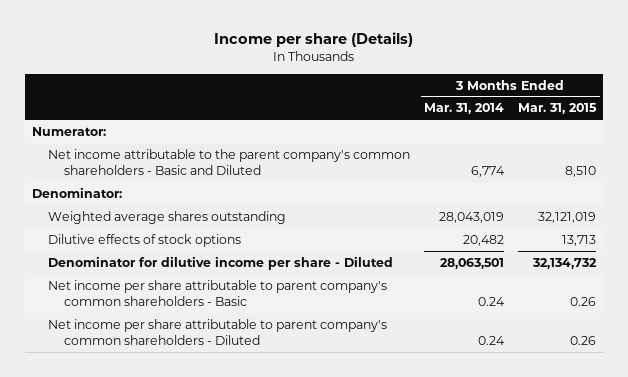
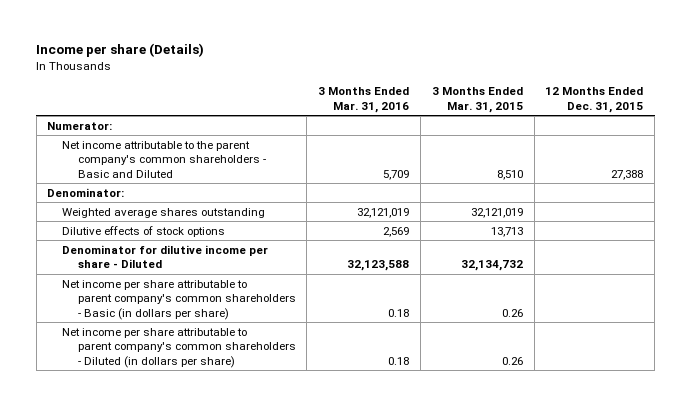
[424,103,505,115] Mar. 31, 2014 -> none
none -> [318,87,410,113] 3 Months Ended Mar. 31, 2016
none -> [545,87,644,113] 12 Months Ended Dec. 31, 2015
[48,279,388,306] Net income per share attributable to parent company's common shareholders - Basic -> [62,279,296,321] Net income per share attributable to parent company's common shareholders - Basic (in dollars per share)
[48,318,388,345] Net income per share attributable to parent company's common shareholders - Diluted -> [62,327,296,369] Net income per share attributable to parent company's common shareholders - Diluted (in dollars per share)

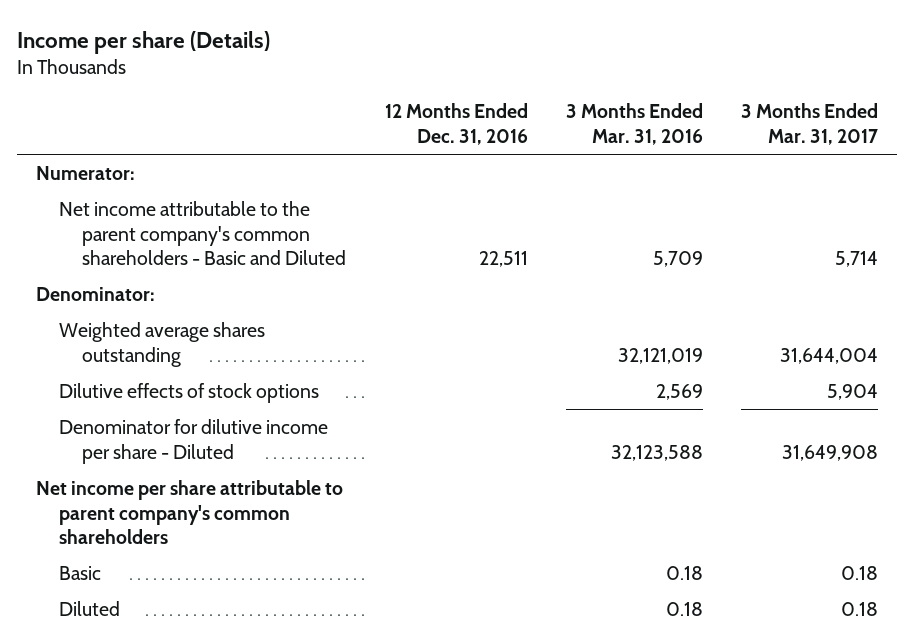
[431,87,523,113] 3 Months Ended Mar. 31, 2015 -> none
[545,87,644,113] 12 Months Ended Dec. 31, 2015 -> none
none -> [384,103,528,146] 12 Months Ended Dec. 31, 2016
none -> [740,103,878,146] 3 Months Ended Mar. 31, 2017
none -> [36,479,344,545] Net income per share attributable to parent company's common shareholders
[62,279,296,321] Net income per share attributable to parent company's common shareholders - Basic (in dollars per share) -> [59,565,102,580] Basic
[62,327,296,369] Net income per share attributable to parent company's common shareholders - Diluted (in dollars per share) -> [59,600,121,616] Diluted

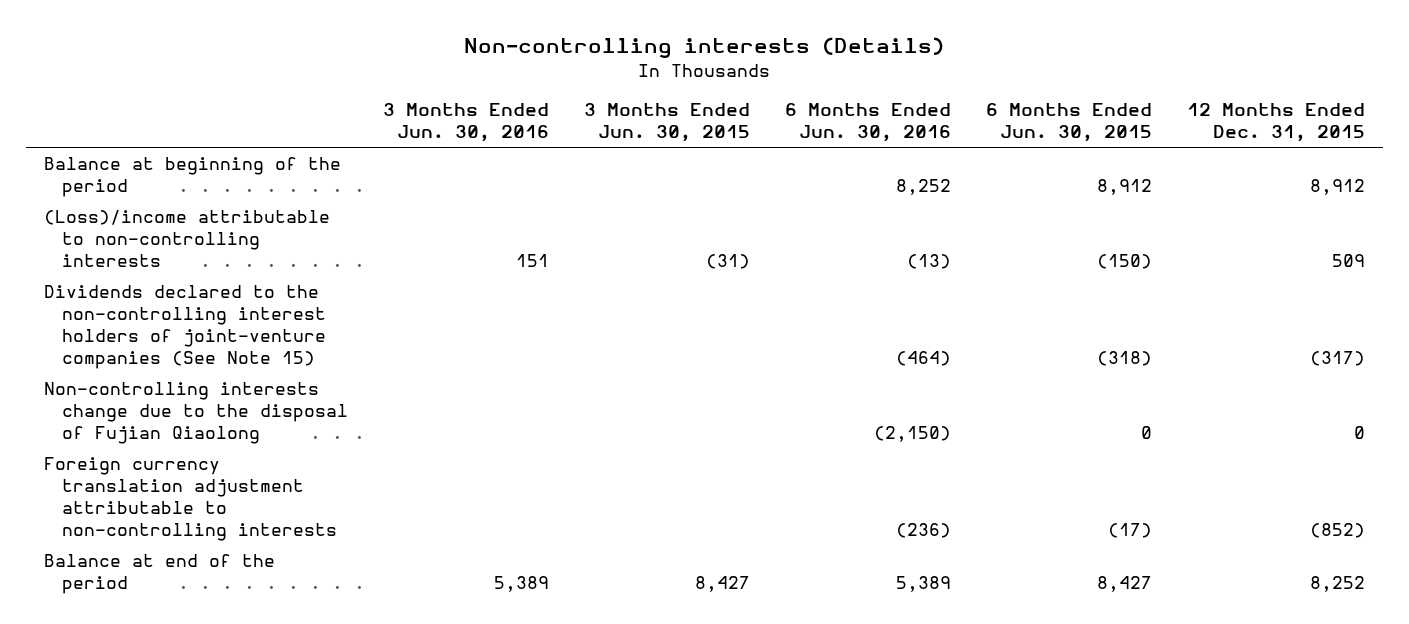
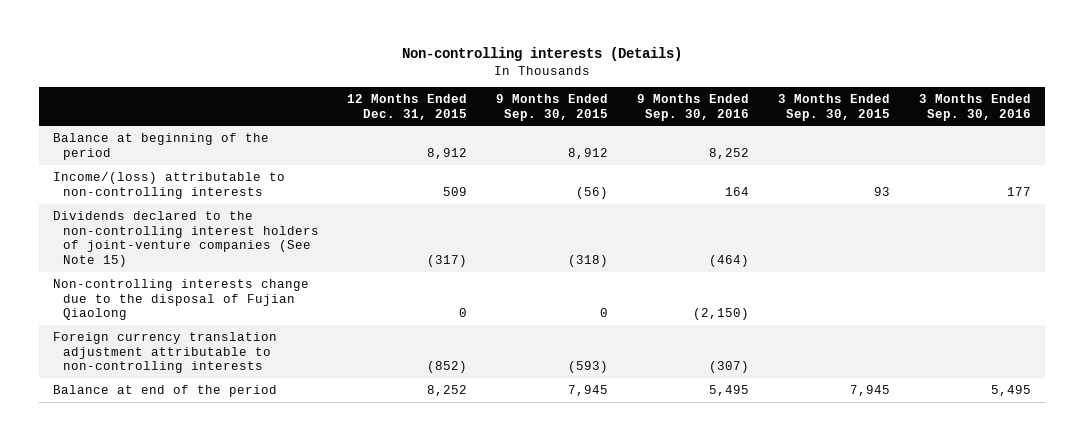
[382,103,549,143] 3 Months Ended Jun. 30, 2016 -> none
[584,103,751,143] 3 Months Ended Jun. 30, 2015 -> none
[785,103,952,143] 6 Months Ended Jun. 30, 2016 -> none
[986,103,1153,143] 6 Months Ended Jun. 30, 2015 -> none
none -> [496,94,609,121] 9 Months Ended Sep. 30, 2015
none -> [637,94,750,121] 9 Months Ended Sep. 30, 2016
none -> [777,94,890,121] 3 Months Ended Sep. 30, 2015
none -> [918,94,1031,121] 3 Months Ended Sep. 30, 2016
[43,210,330,268] (Loss)/income attributable to non-controlling interests -> [53,172,286,199] Income/(loss) attributable to non-controlling interests

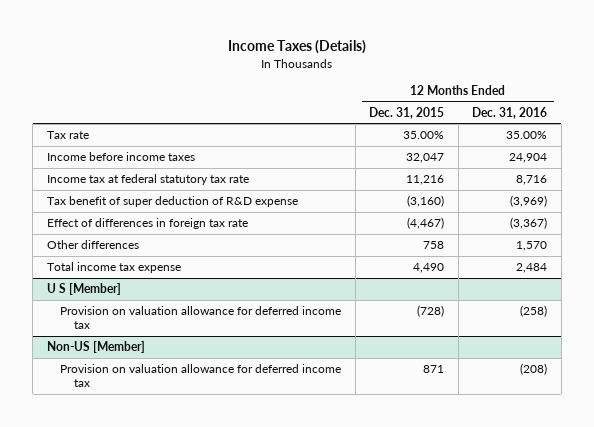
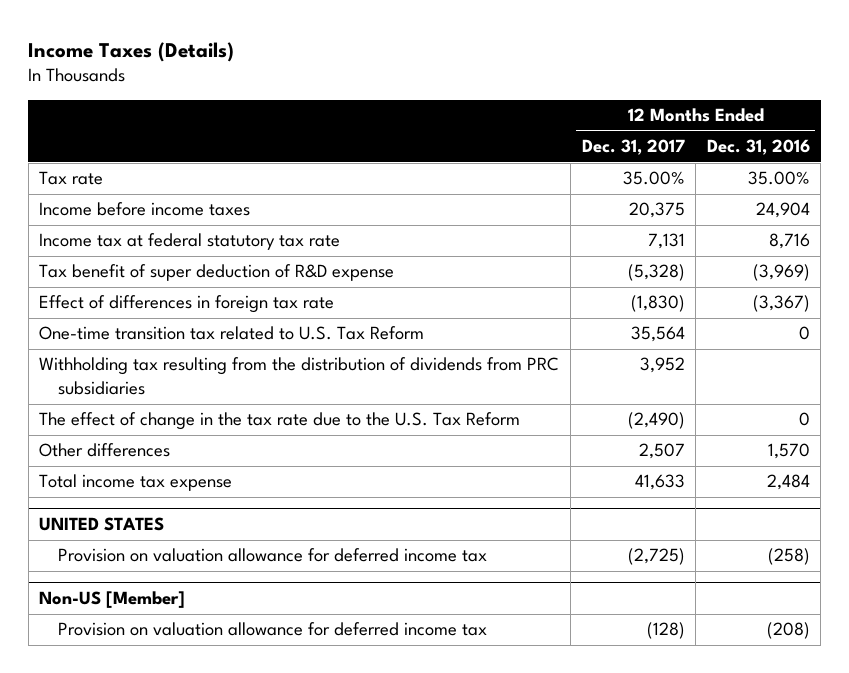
[369,106,445,119] Dec. 31, 2015 -> none
none -> [581,139,685,156] Dec. 31, 2017
none -> [39,326,425,341] One-time transition tax related to U.S. Tax Reform
none -> [39,357,560,396] Withholding tax resulting from the distribution of dividends from PRC subsidiaries
none -> [39,412,521,431] The effect of change in the tax rate due to the U.S. Tax Reform
[46,283,121,296] U S [Member] -> [39,517,165,532] UNITED STATES

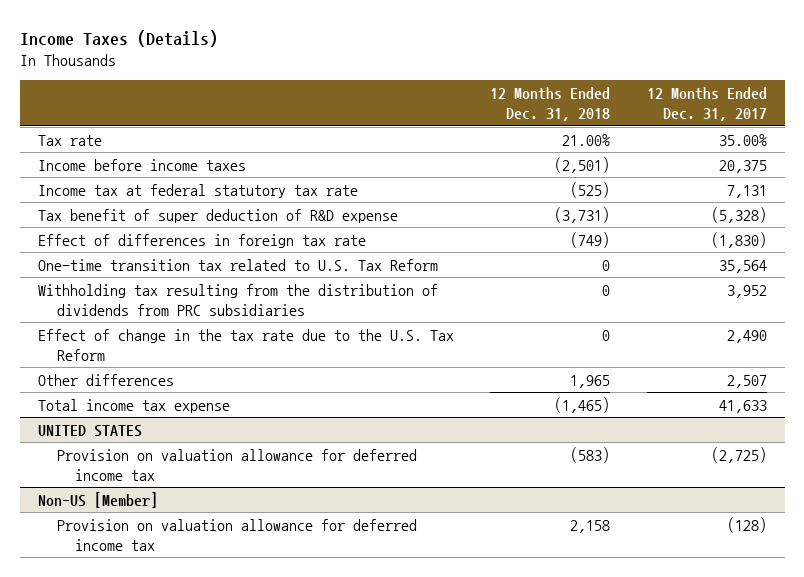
[706,139,810,156] Dec. 31, 2016 -> none
none -> [490,86,611,122] 12 Months Ended Dec. 31, 2018
[39,412,521,431] The effect of change in the tax rate due to the U.S. Tax Reform -> [37,328,454,361] Effect of change in the tax rate due to the U.S. Tax Reform
[627,412,685,430] (2,490) -> [726,329,767,343] 2,490

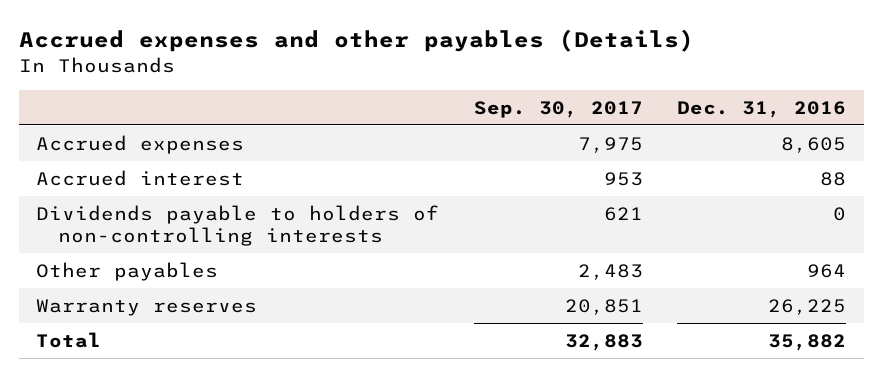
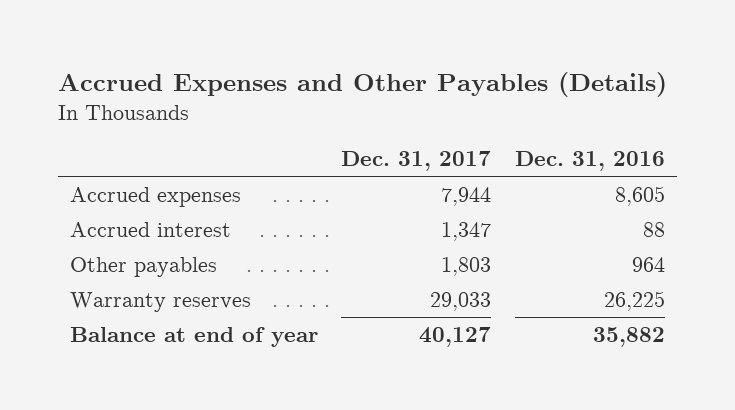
[18,28,694,52] Accrued expenses and other payables (Details) -> [57,72,667,98] Accrued Expenses and Other Payables (Details)
[473,100,643,118] Sep. 30, 2017 -> none
none -> [341,151,492,172] Dec. 31, 2017
[35,204,439,246] Dividends payable to holders of non-controlling interests -> none
[35,331,101,348] Total -> [69,326,318,347] Balance at end of year

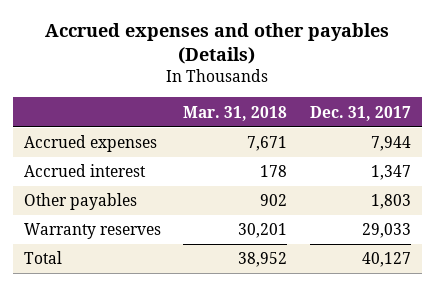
[57,72,667,98] Accrued Expenses and Other Payables (Details) -> [45,22,390,64] Accrued expenses and other payables (Details)
[515,151,666,172] Dec. 31, 2016 -> none
none -> [183,105,288,121] Mar. 31, 2018
[69,326,318,347] Balance at end of year -> [23,251,62,265] Total

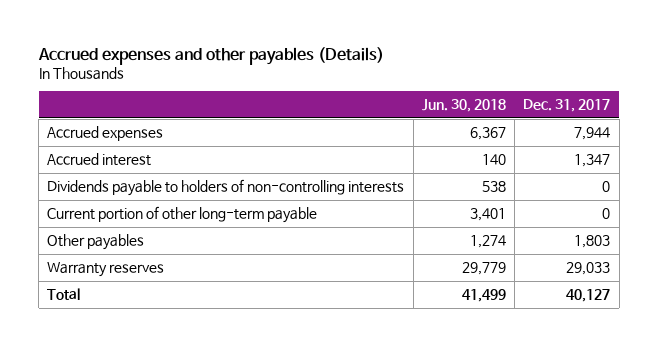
[183,105,288,121] Mar. 31, 2018 -> none
none -> [421,99,506,113] Jun. 30, 2018
none -> [47,179,405,197] Dividends payable to holders of non-controlling interests
none -> [47,206,318,224] Current portion of other long-term payable

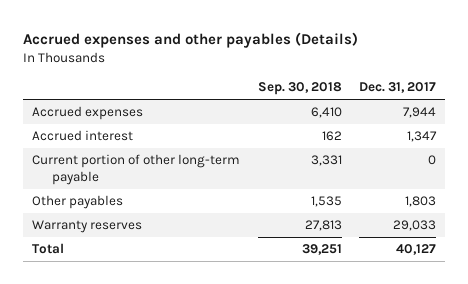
[421,99,506,113] Jun. 30, 2018 -> none
none -> [257,82,342,96] Sep. 30, 2018
[47,179,405,197] Dividends payable to holders of non-controlling interests -> none

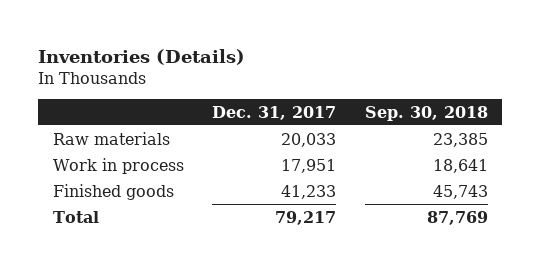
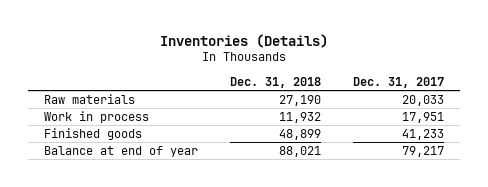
[364,105,488,121] Sep. 30, 2018 -> none
none -> [230,76,322,88] Dec. 31, 2018
[52,210,99,223] Total -> [43,145,198,157] Balance at end of year

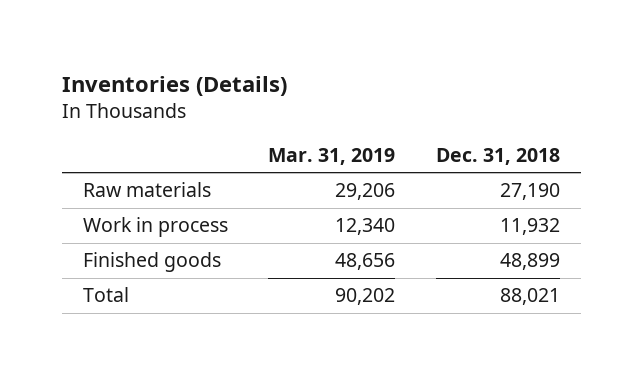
[353,76,445,88] Dec. 31, 2017 -> none
none -> [268,147,396,165] Mar. 31, 2019
[43,145,198,157] Balance at end of year -> [82,287,129,303] Total

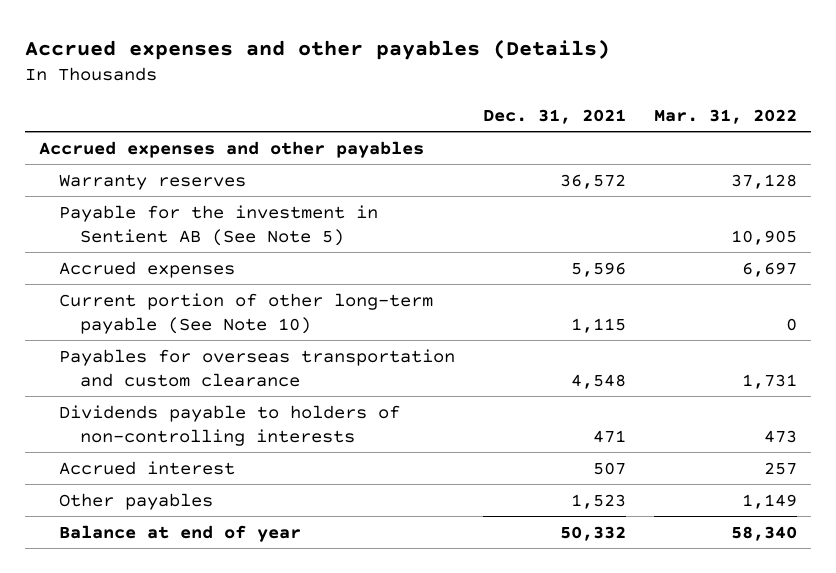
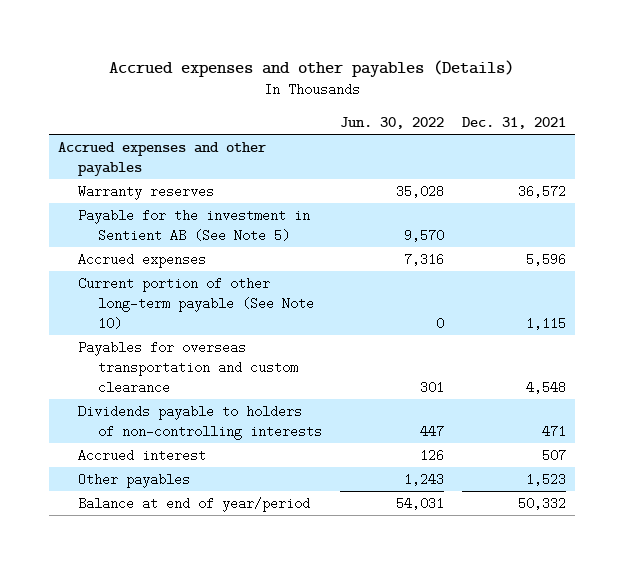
[654,109,798,125] Mar. 31, 2022 -> none
none -> [340,116,445,129] Jun. 30, 2022
[59,524,302,542] Balance at end of year -> [77,496,310,512] Balance at end of year/period

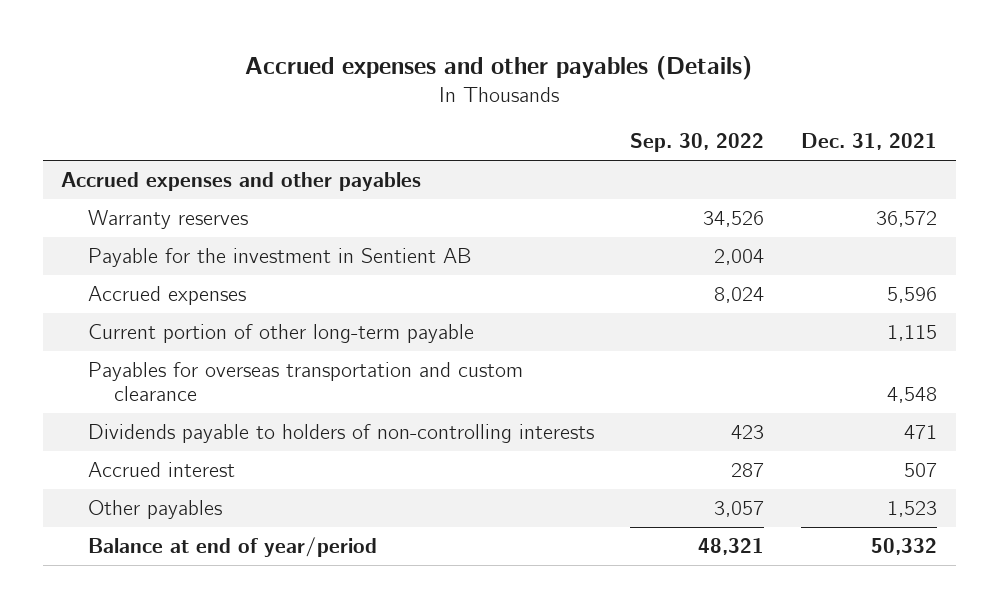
[340,116,445,129] Jun. 30, 2022 -> none
none -> [630,133,765,153] Sep. 30, 2022
[77,208,310,242] Payable for the investment in Sentient AB (See Note 5) -> [87,248,471,268] Payable for the investment in Sentient AB
[77,276,314,330] Current portion of other long-term payable (See Note 10) -> [87,324,474,344] Current portion of other long-term payable

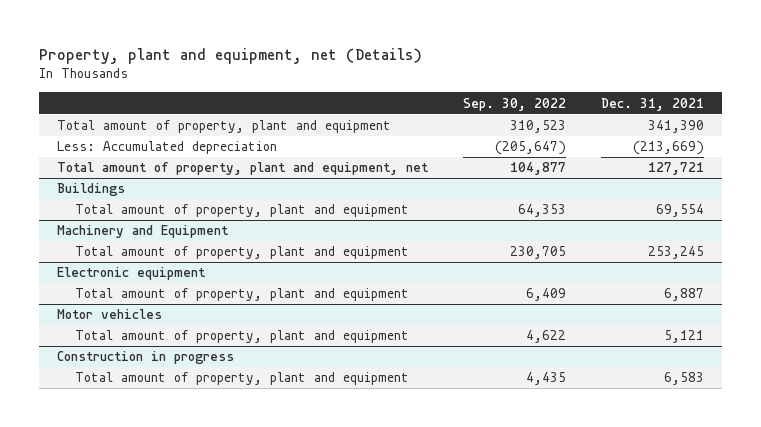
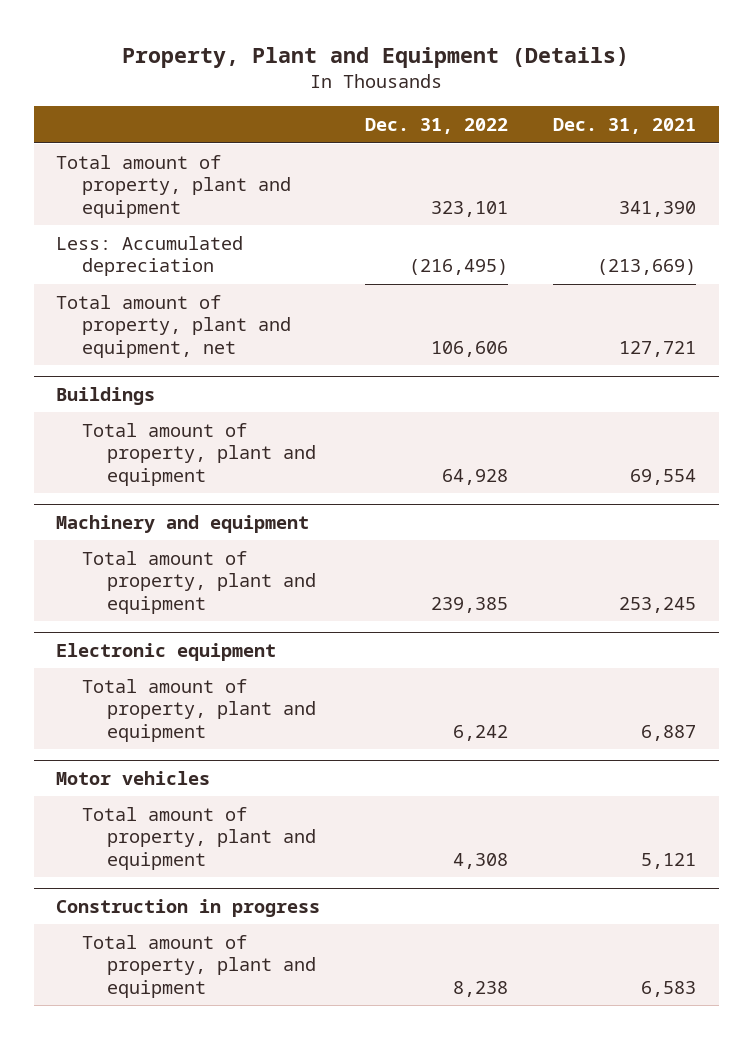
[38,48,422,65] Property, plant and equipment, net (Details) -> [122,46,630,68] Property, Plant and Equipment (Details)
[462,97,566,111] Sep. 30, 2022 -> none
none -> [365,118,509,135] Dec. 31, 2022
[56,225,229,239] Machinery and Equipment -> [56,515,310,534] Machinery and equipment

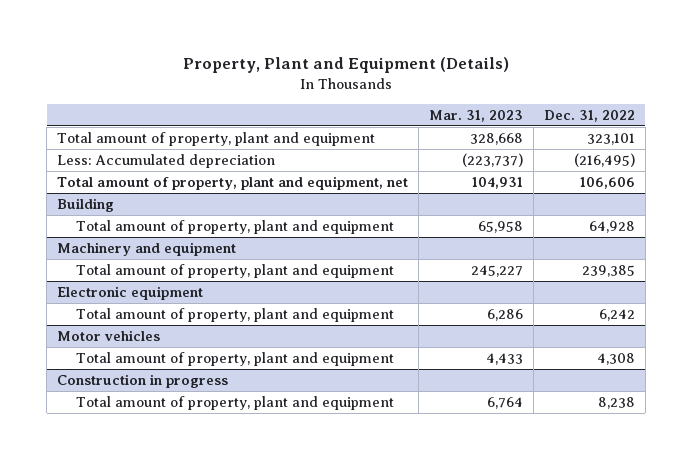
[553,118,697,135] Dec. 31, 2021 -> none
none -> [428,109,523,122] Mar. 31, 2023
[56,387,156,406] Buildings -> [57,197,115,212] Building

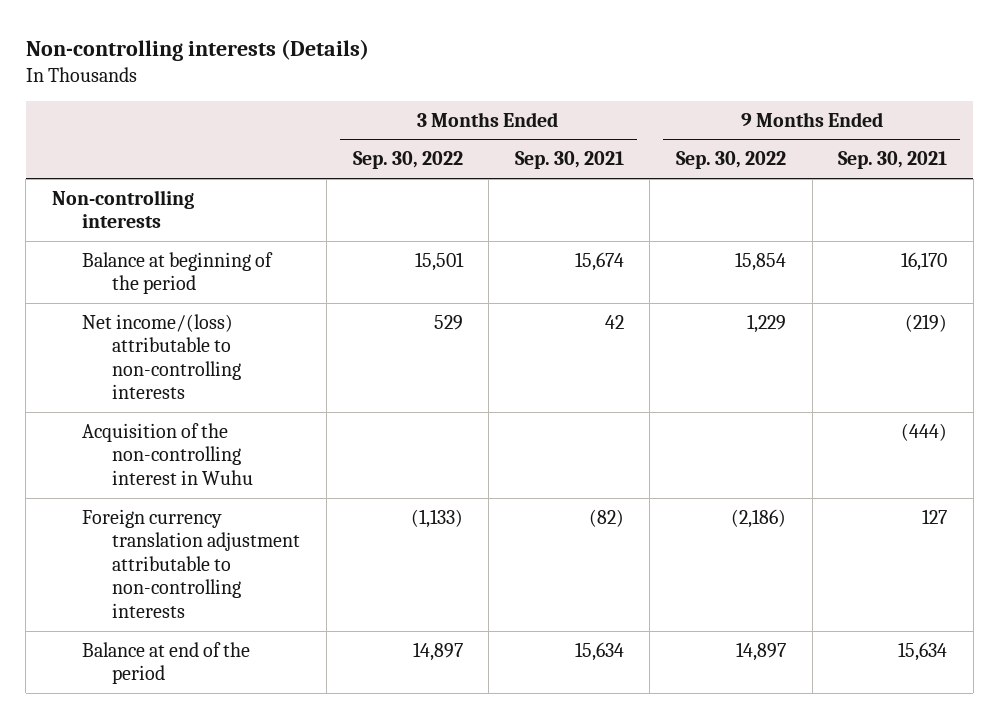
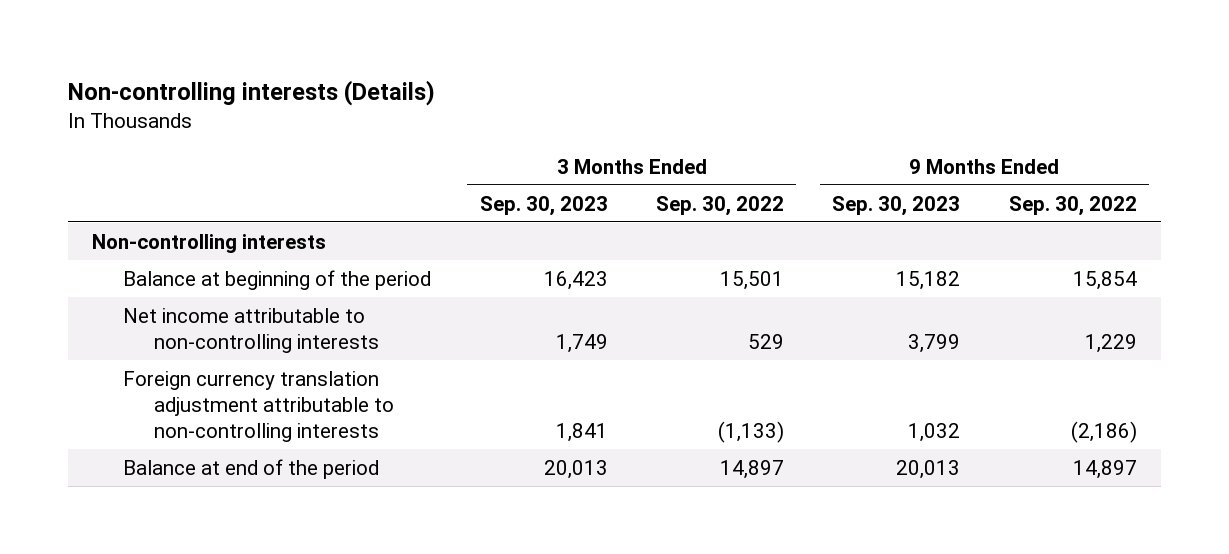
[514,151,624,170] Sep. 30, 2021 -> none
[838,151,948,170] Sep. 30, 2021 -> none
none -> [479,195,608,216] Sep. 30, 2023
none -> [832,195,961,216] Sep. 30, 2023
[82,422,254,485] Acquisition of the non-controlling interest in Wuhu -> none
[82,313,242,400] Net income/(loss) attributable to non-controlling interests -> [123,307,380,353] Net income attributable to non-controlling interests

